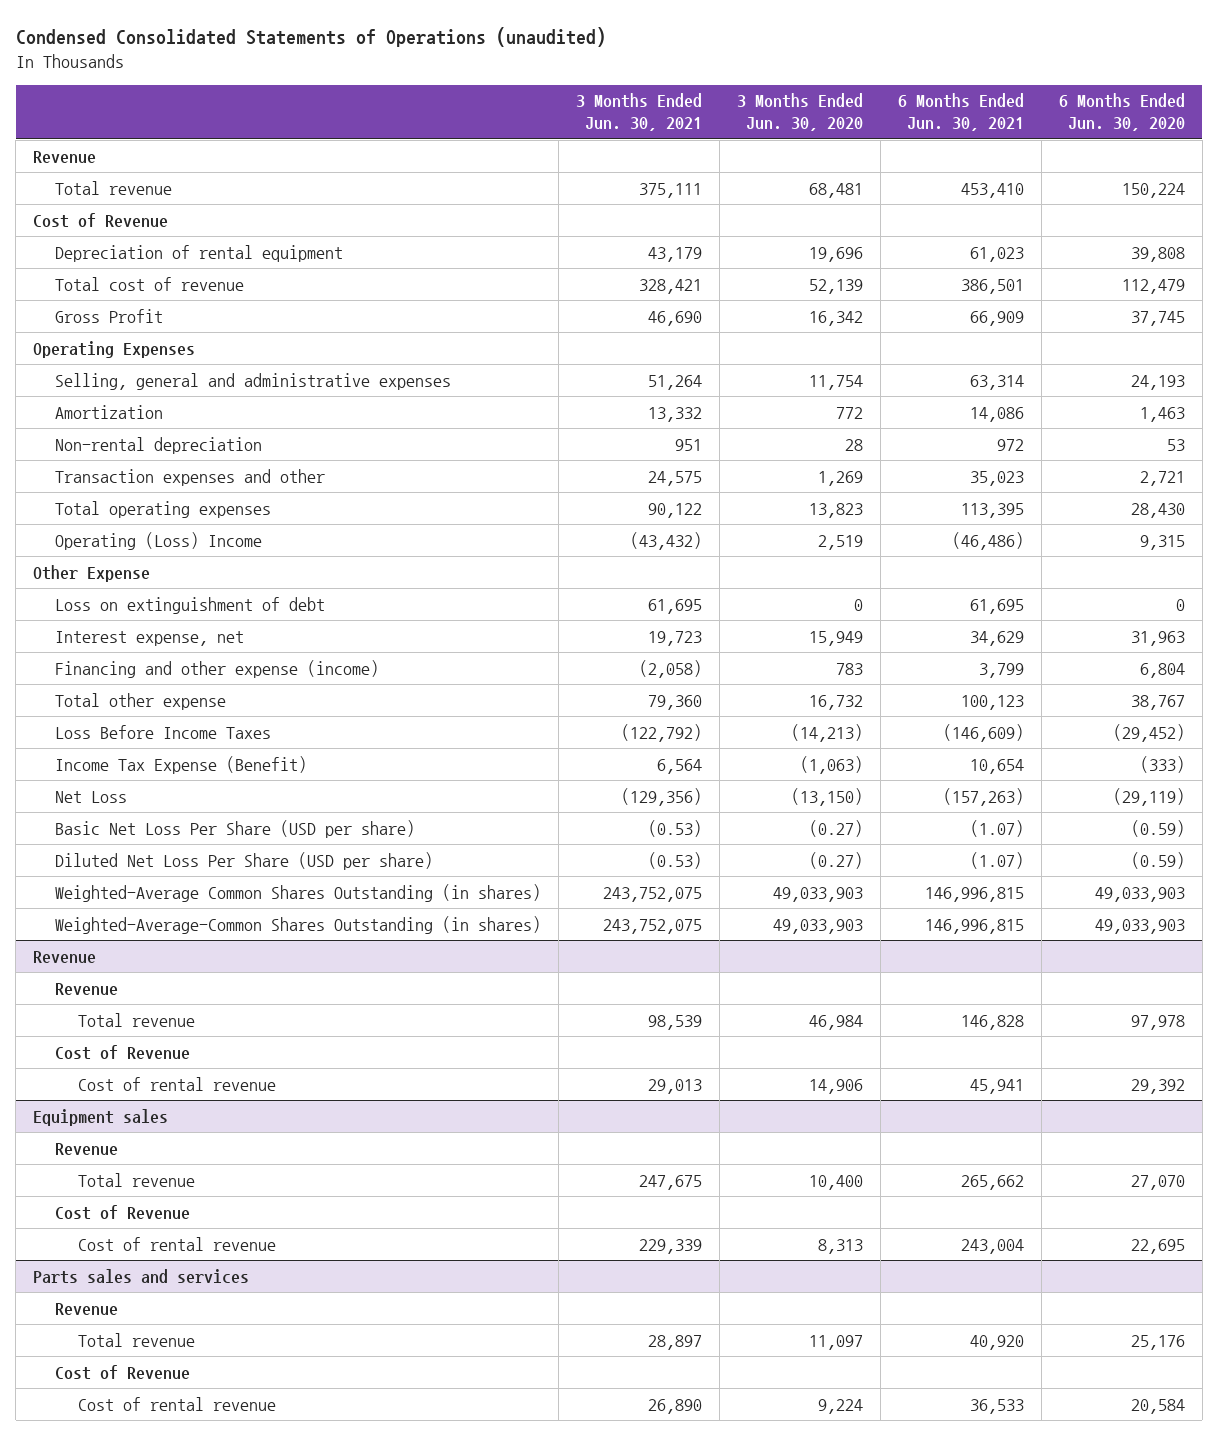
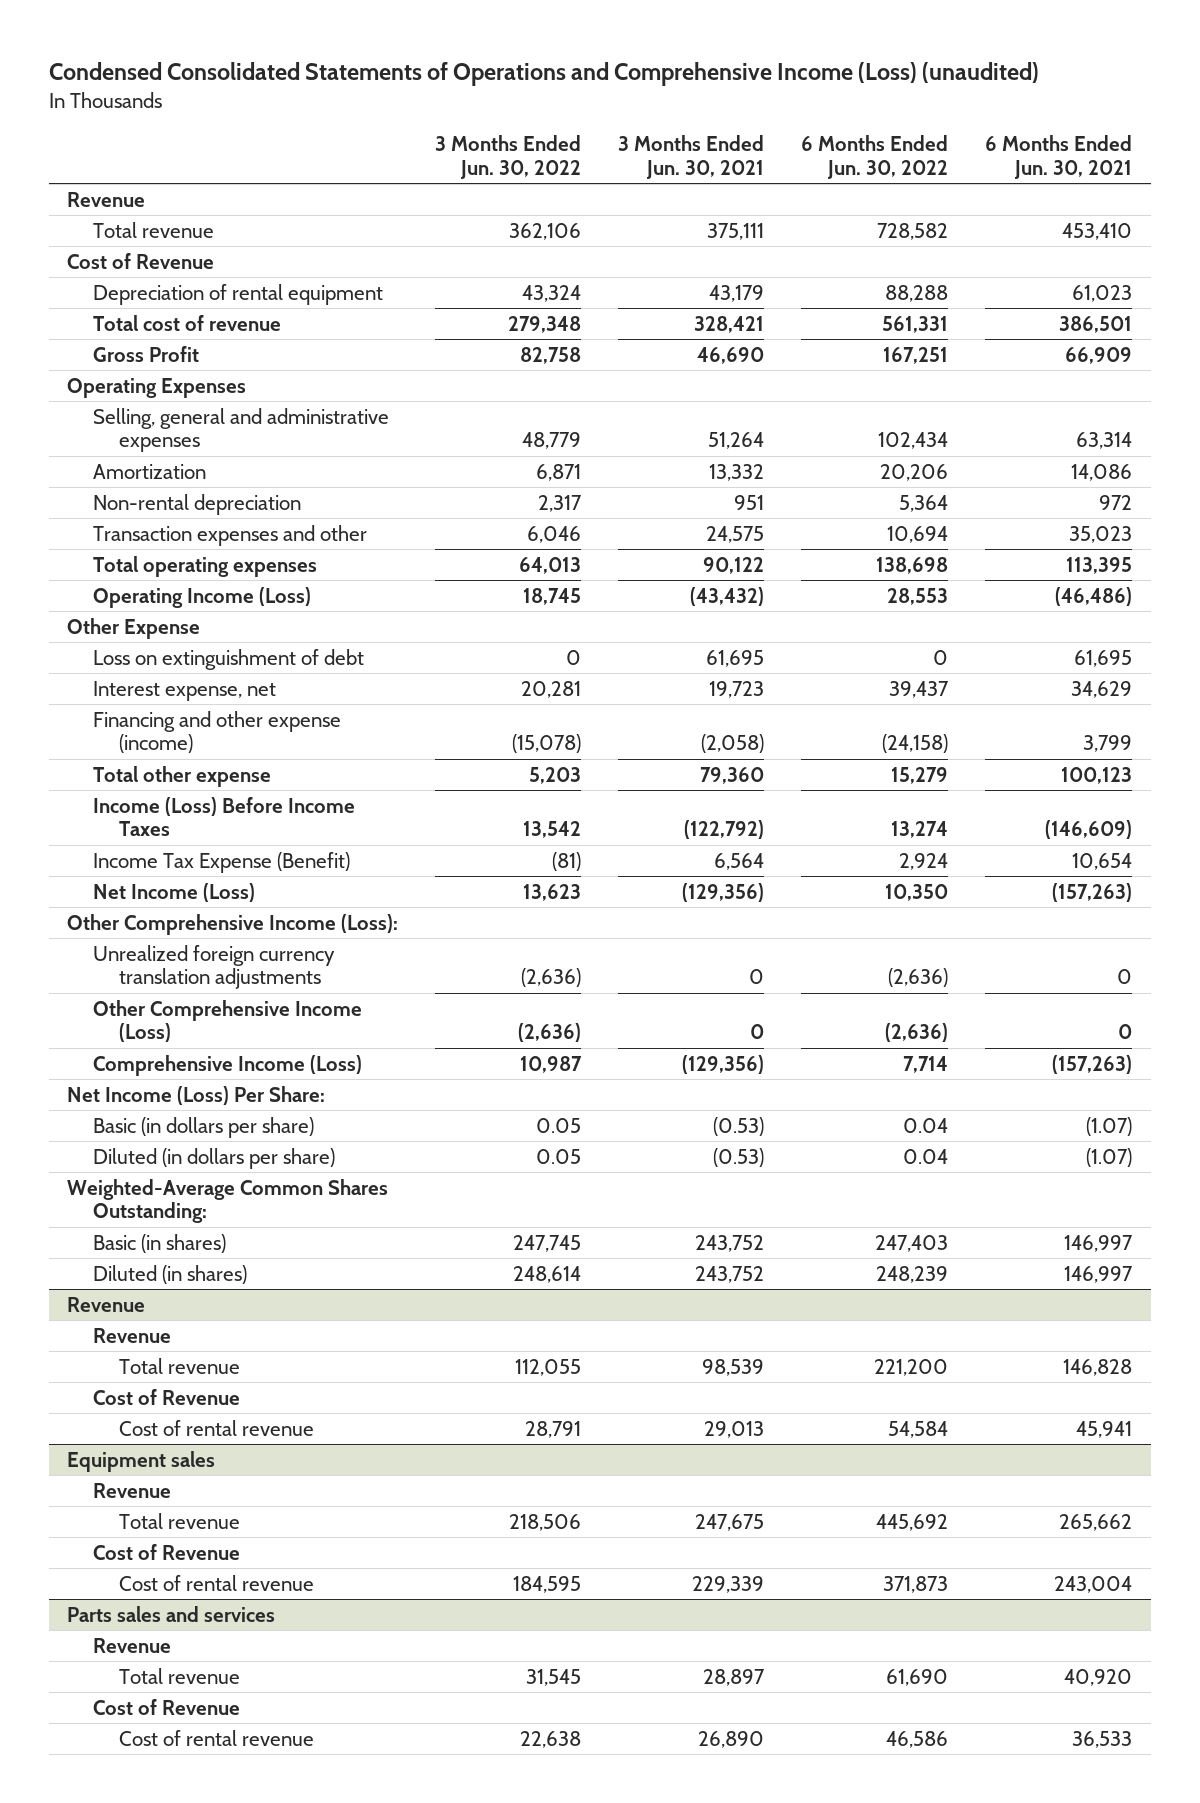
[15,27,606,48] Condensed Consolidated Statements of Operations (unaudited) -> [48,62,1039,87] Condensed Consolidated Statements of Operations and Comprehensive Income (Loss) (unaudited)
[737,93,864,132] 3 Months Ended Jun. 30, 2020 -> none
[1059,93,1186,132] 6 Months Ended Jun. 30, 2020 -> none
none -> [435,134,582,179] 3 Months Ended Jun. 30, 2022
none -> [801,134,949,179] 6 Months Ended Jun. 30, 2022
[55,531,263,550] Operating (Loss) Income -> [93,586,312,608] Operating Income (Loss)
[55,724,272,739] Loss Before Income Taxes -> [93,796,356,837] Income (Loss) Before Income Taxes
[55,790,128,803] Net Loss -> [93,882,256,902] Net Income (Loss)
none -> [67,913,399,935] Other Comprehensive Income (Loss):
none -> [93,944,336,990] Unrealized foreign currency translation adjustments
none -> [93,999,363,1043] Other Comprehensive Income (Loss)
none -> [93,1054,363,1076] Comprehensive Income (Loss)
none -> [67,1085,326,1105] Net Income (Loss) Per Share:
[55,819,416,838] Basic Net Loss Per Share (USD per share) -> [93,1116,315,1138] Basic (in dollars per share)
[55,851,434,870] Diluted Net Loss Per Share (USD per share) -> [93,1147,336,1169] Diluted (in dollars per share)
none -> [67,1178,389,1224] Weighted-Average Common Shares Outstanding:
[55,883,542,902] Weighted-Average Common Shares Outstanding (in shares) -> [93,1233,227,1253] Basic (in shares)
[603,886,703,902] 243,752,075 -> [695,1234,765,1252] 243,752
[925,886,1025,902] 146,996,815 -> [1064,1234,1134,1252] 146,997
[55,915,542,934] Weighted-Average-Common Shares Outstanding (in shares) -> [93,1264,248,1284] Diluted (in shares)
[603,918,703,934] 243,752,075 -> [695,1265,765,1283] 243,752
[925,918,1025,934] 146,996,815 -> [1064,1265,1134,1283] 146,997

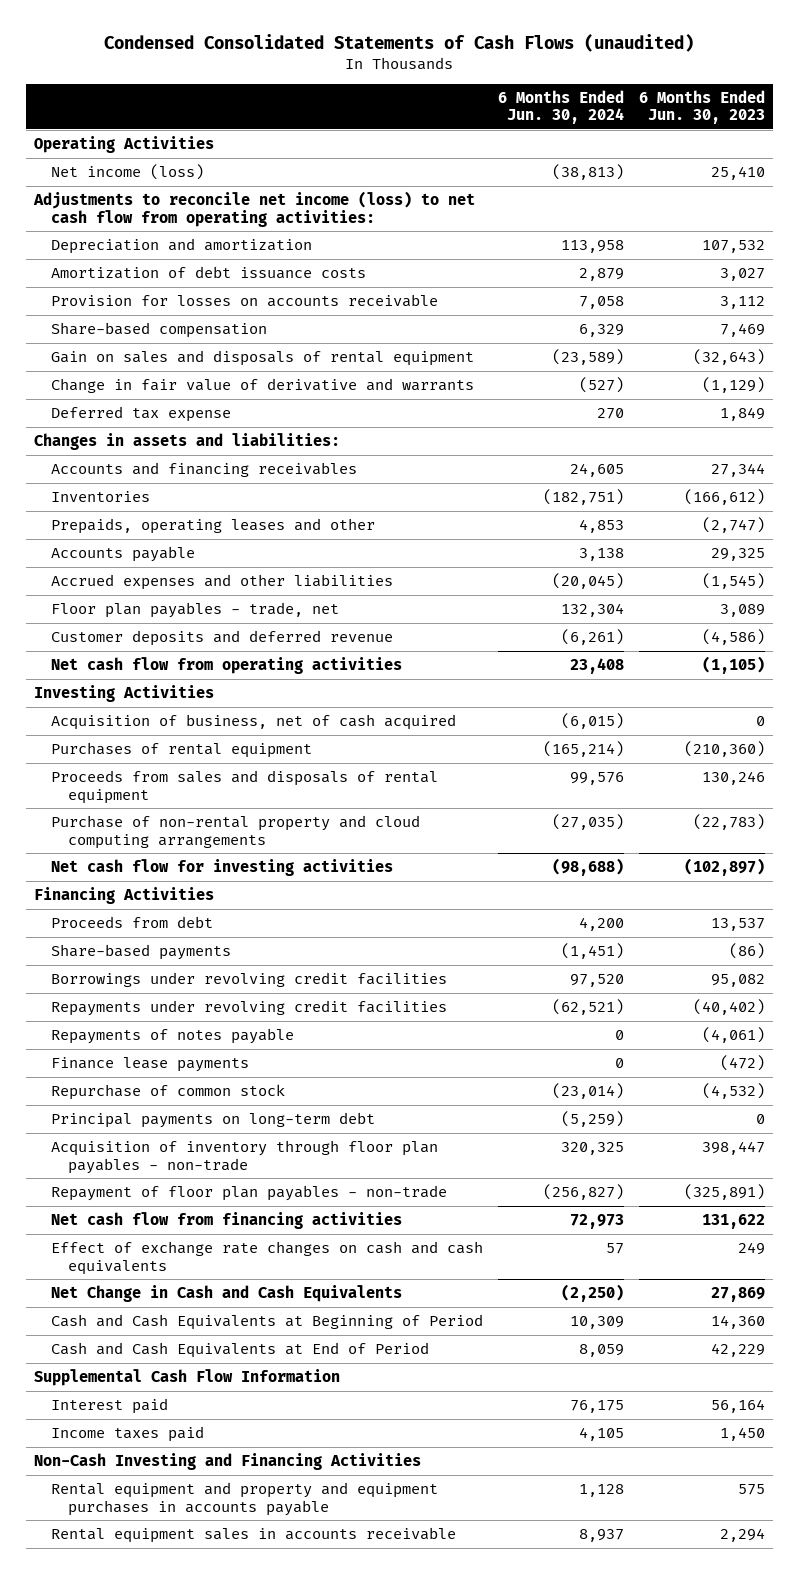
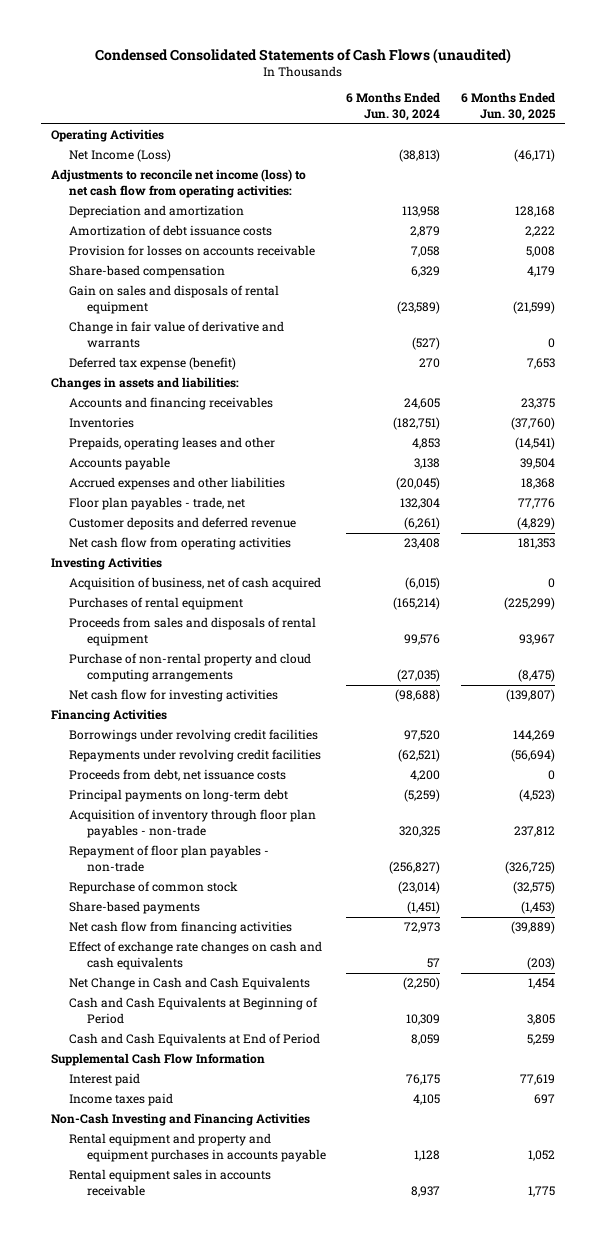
[639,89,766,125] 6 Months Ended Jun. 30, 2023 -> none
none -> [460,92,556,122] 6 Months Ended Jun. 30, 2025
[50,163,204,180] Net income (loss) -> [68,149,171,163] Net Income (Loss)
[50,405,231,422] Deferred tax expense -> [68,357,236,371] Deferred tax expense (benefit)
[50,915,213,928] Proceeds from debt -> none
[50,1027,294,1044] Repayments of notes payable -> none
[50,1056,249,1072] Finance lease payments -> none
none -> [68,769,286,782] Proceeds from debt, net issuance costs
[50,1083,285,1100] Repurchase of common stock -> [68,881,238,895] Repurchase of common stock
[50,943,231,960] Share-based payments -> [68,901,200,915] Share-based payments

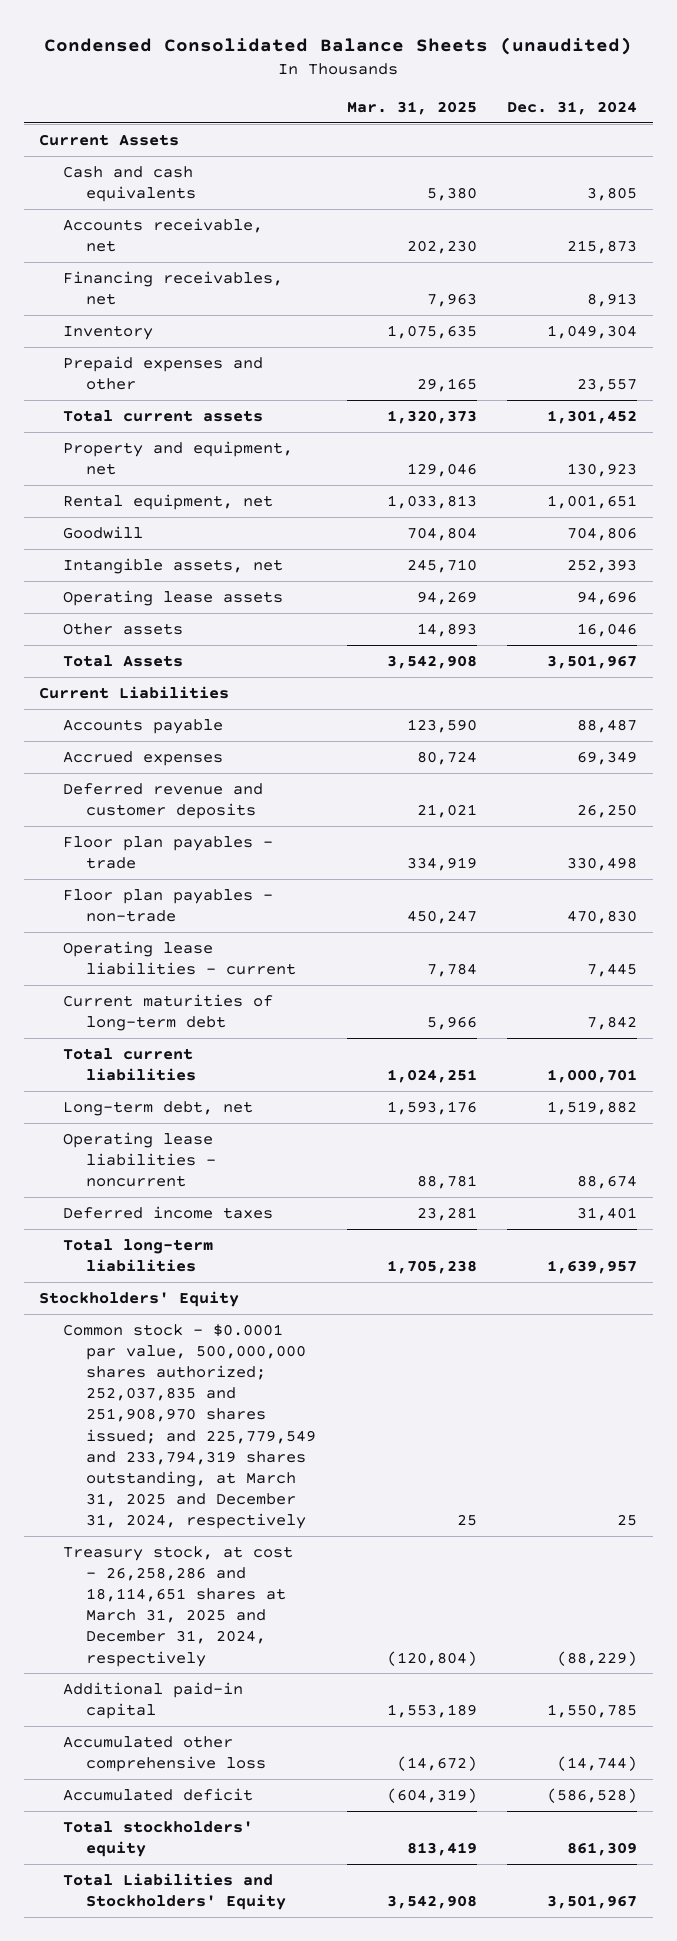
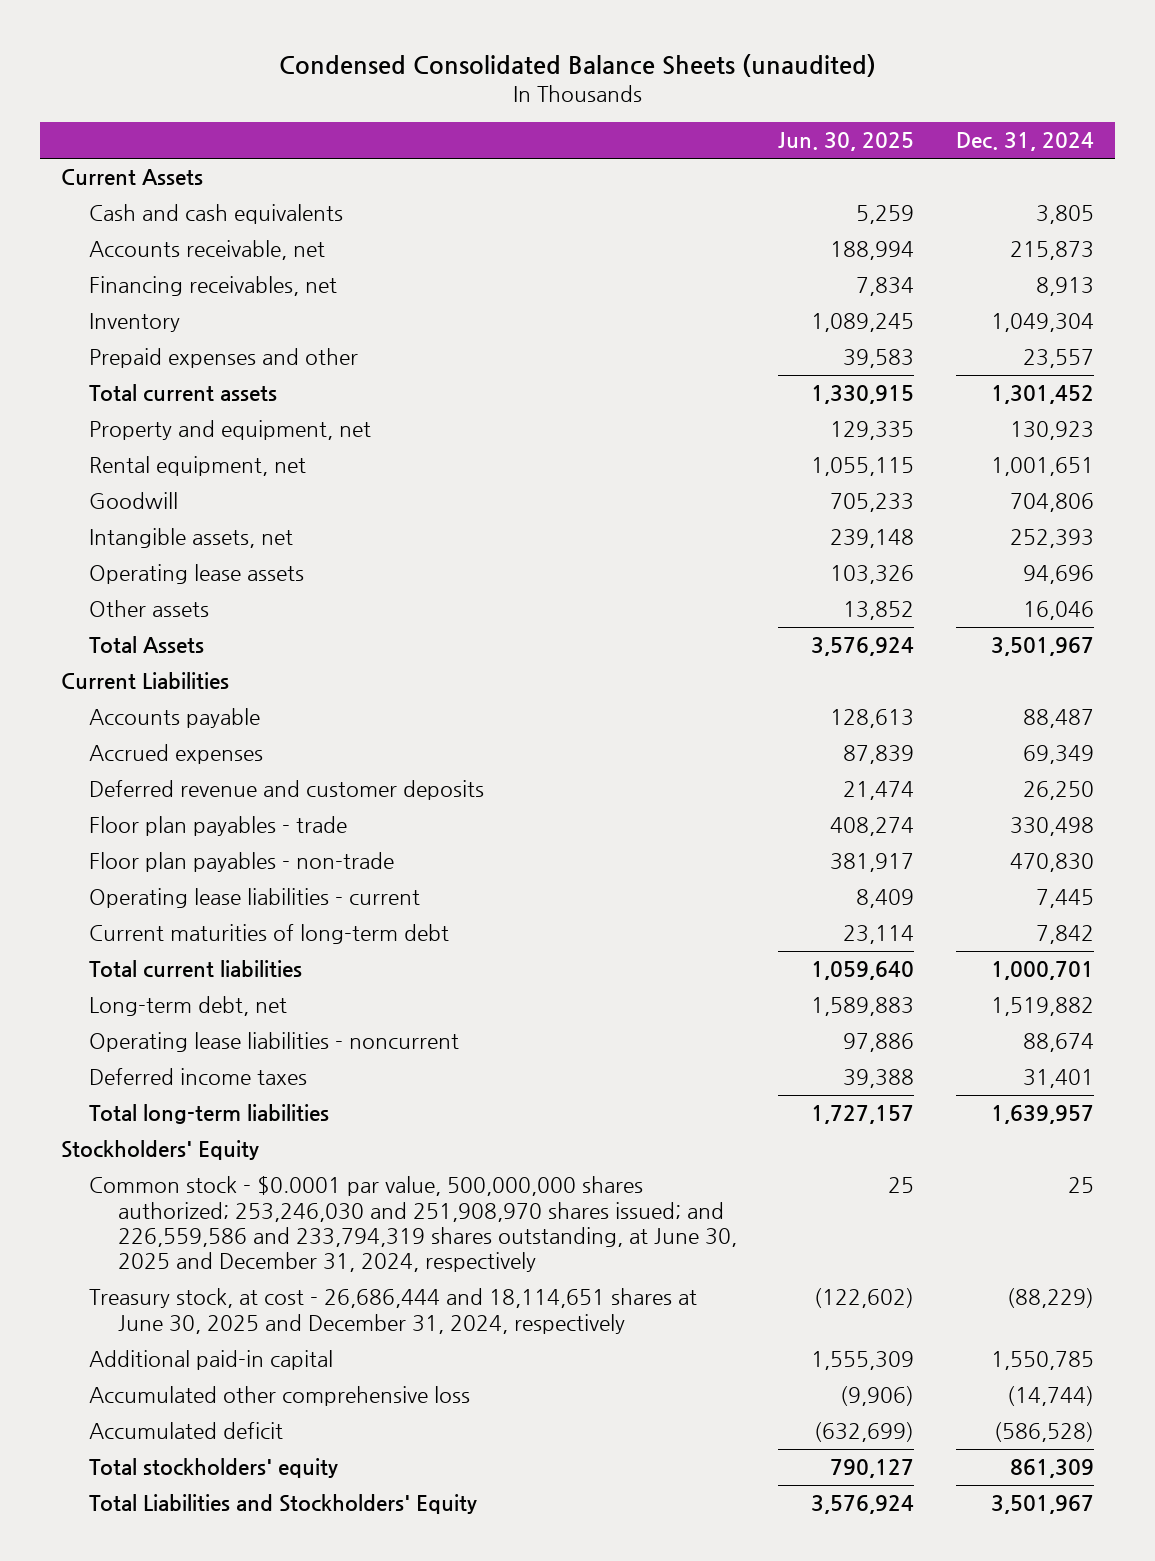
[346,100,477,115] Mar. 31, 2025 -> none
none -> [778,132,915,152] Jun. 30, 2025
[62,1324,317,1529] Common stock - $0.0001 par value, 500,000,000 shares authorized; 252,037,835 and 251,908,970 shares issued; and 225,779,549 and 233,794,319 shares outstanding, at March 31, 2025 and December 31, 2024, respectively -> [89,1176,737,1273] Common stock - $0.0001 par value, 500,000,000 shares authorized; 253,246,030 and 251,908,970 shares issued; and 226,559,586 and 233,794,319 shares outstanding, at June 30, 2025 and December 31, 2024, respectively
[62,1546,293,1667] Treasury stock, at cost - 26,258,286 and 18,114,651 shares at March 31, 2025 and December 31, 2024, respectively -> [89,1288,698,1334] Treasury stock, at cost - 26,686,444 and 18,114,651 shares at June 30, 2025 and December 31, 2024, respectively

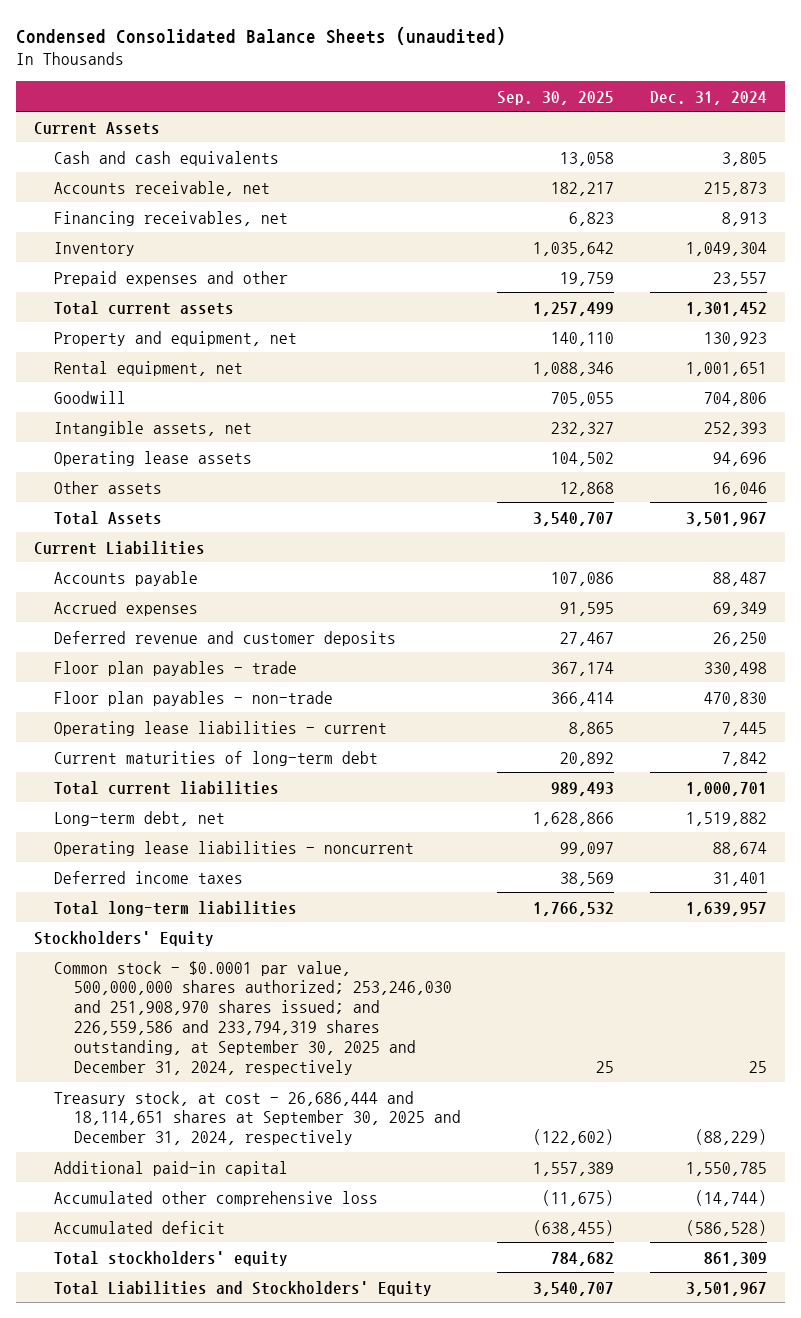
[778,132,915,152] Jun. 30, 2025 -> none
none -> [496,90,614,105] Sep. 30, 2025
[89,1176,737,1273] Common stock - $0.0001 par value, 500,000,000 shares authorized; 253,246,030 and 251,908,970 shares issued; and 226,559,586 and 233,794,319 shares outstanding, at June 30, 2025 and December 31, 2024, respectively -> [53,960,452,1075] Common stock - $0.0001 par value, 500,000,000 shares authorized; 253,246,030 and 251,908,970 shares issued; and 226,559,586 and 233,794,319 shares outstanding, at September 30, 2025 and December 31, 2024, respectively
[89,1288,698,1334] Treasury stock, at cost - 26,686,444 and 18,114,651 shares at June 30, 2025 and December 31, 2024, respectively -> [53,1090,461,1146] Treasury stock, at cost - 26,686,444 and 18,114,651 shares at September 30, 2025 and December 31, 2024, respectively

